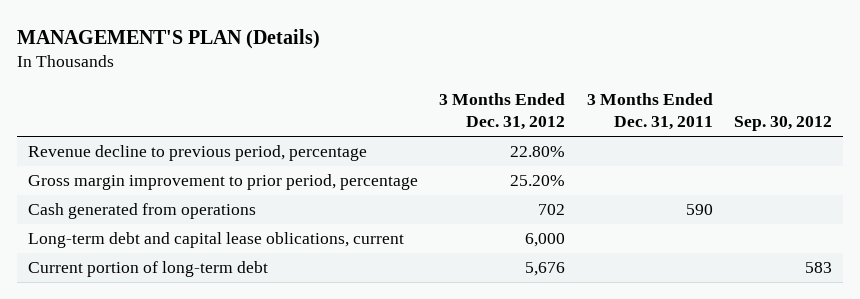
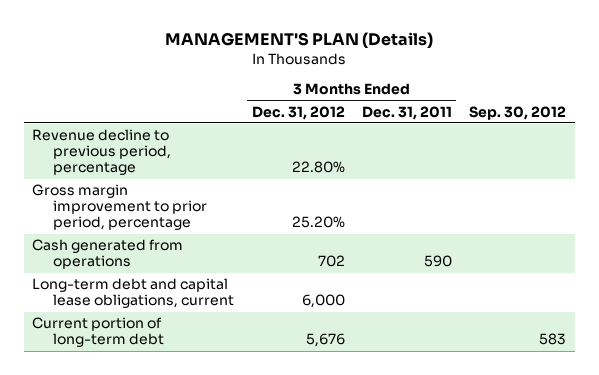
[27,232,404,249] Long-term debt and capital lease oblications, current -> [32,278,235,309] Long-term debt and capital lease obligations, current

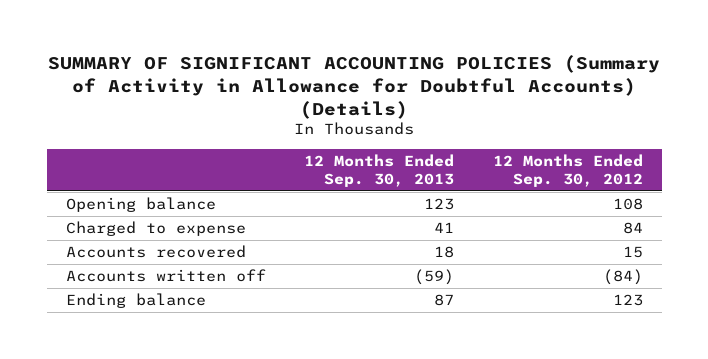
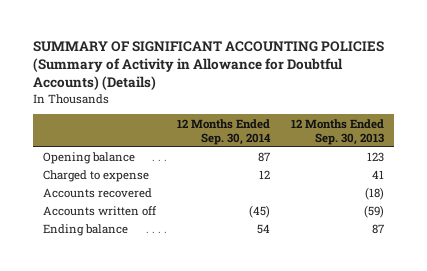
[492,154,643,187] 12 Months Ended Sep. 30, 2012 -> none
none -> [176,118,271,145] 12 Months Ended Sep. 30, 2014
[434,246,455,259] 18 -> [364,187,384,201] (18)

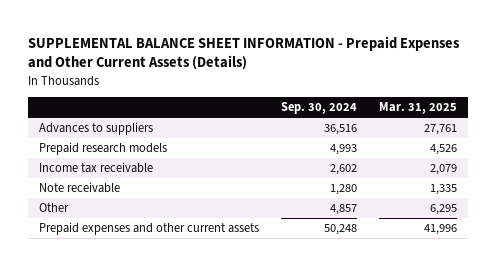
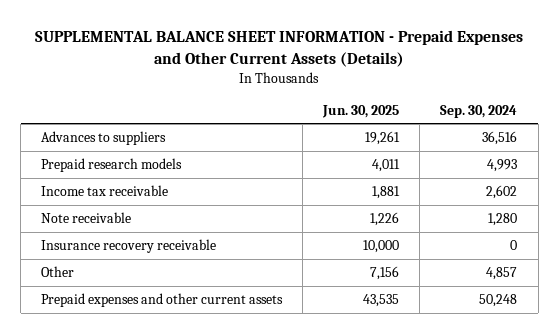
[378,102,457,115] Mar. 31, 2025 -> none
none -> [322,104,400,118] Jun. 30, 2025
none -> [41,239,217,254] Insurance recovery receivable

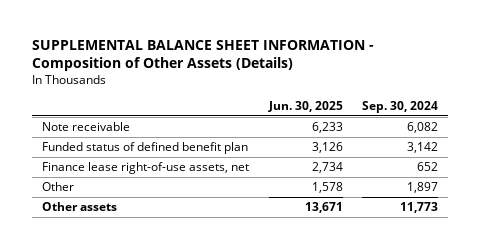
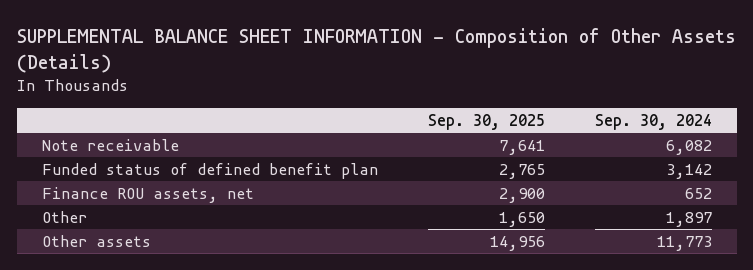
[267,100,343,112] Jun. 30, 2025 -> none
none -> [427,113,545,130] Sep. 30, 2025
[42,162,250,175] Finance lease right-of-use assets, net -> [41,186,254,203] Finance ROU assets, net

